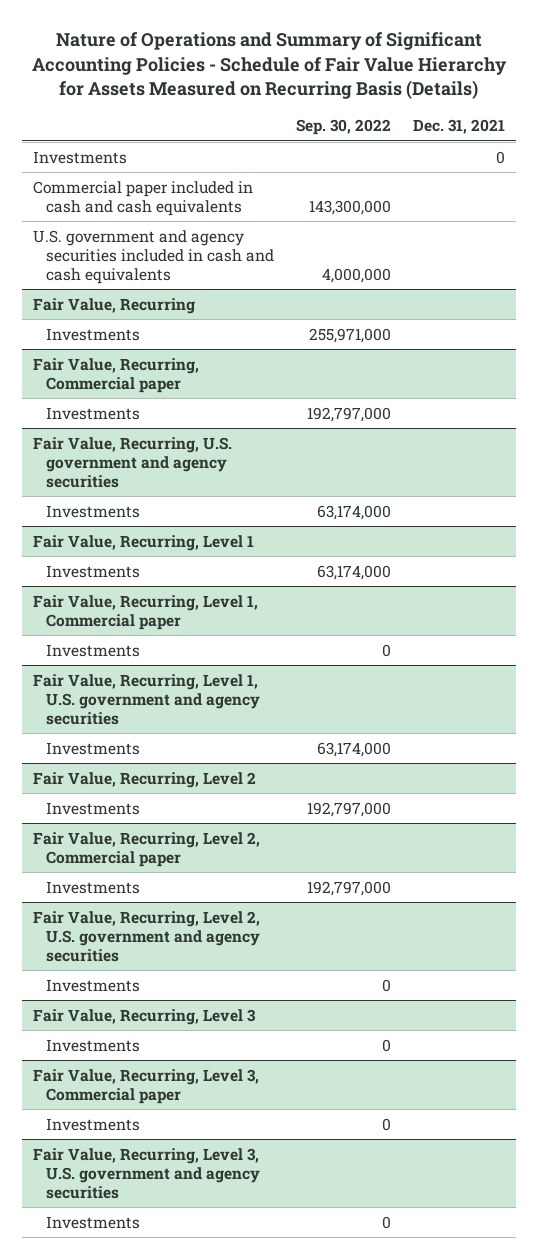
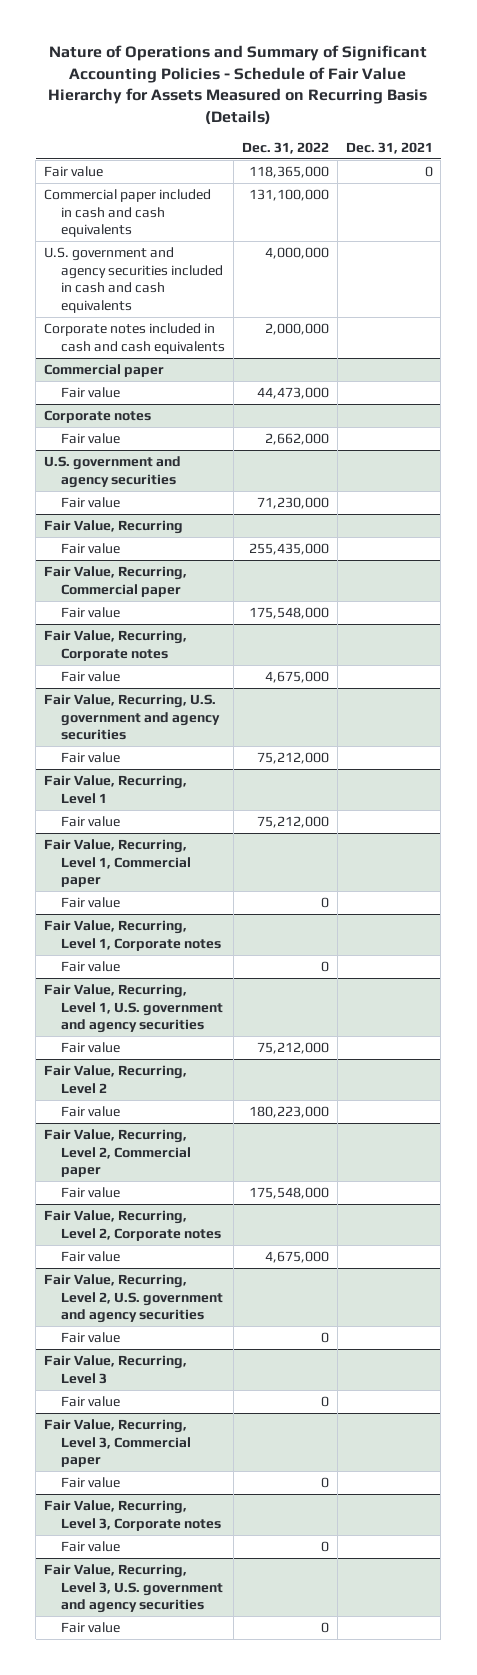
[296,119,392,136] Sep. 30, 2022 -> none
none -> [241,141,329,154] Dec. 31, 2022
[32,150,127,164] Investments -> [43,166,103,178] Fair value
none -> [43,323,226,354] Corporate notes included in cash and cash equivalents
none -> [43,364,164,378] Commercial paper
none -> [61,387,121,399] Fair value
none -> [43,410,151,424] Corporate notes
none -> [61,433,121,445] Fair value
none -> [43,456,181,488] U.S. government and agency securities
none -> [61,497,121,509] Fair value
[46,327,141,341] Investments -> [61,543,121,555] Fair value
[46,406,141,420] Investments -> [61,607,121,619] Fair value
none -> [43,630,187,661] Fair Value, Recurring, Corporate notes
none -> [61,671,121,683] Fair value
[46,504,141,518] Investments -> [61,752,121,764] Fair value
[46,564,141,578] Investments -> [61,816,121,828] Fair value
[46,643,141,657] Investments -> [61,897,121,909] Fair value
none -> [43,920,222,951] Fair Value, Recurring, Level 1, Corporate notes
none -> [61,961,121,973] Fair value
[46,741,141,755] Investments -> [61,1042,121,1054] Fair value
[46,801,141,815] Investments -> [61,1106,121,1118] Fair value
[46,880,141,894] Investments -> [61,1187,121,1199] Fair value
none -> [43,1210,222,1241] Fair Value, Recurring, Level 2, Corporate notes
none -> [61,1251,121,1263] Fair value
[46,978,141,992] Investments -> [61,1332,121,1344] Fair value
[46,1038,141,1052] Investments -> [61,1396,121,1408] Fair value
[46,1117,141,1131] Investments -> [61,1477,121,1489] Fair value
none -> [43,1500,222,1531] Fair Value, Recurring, Level 3, Corporate notes
none -> [61,1541,121,1553] Fair value
[46,1215,141,1229] Investments -> [61,1622,121,1634] Fair value

